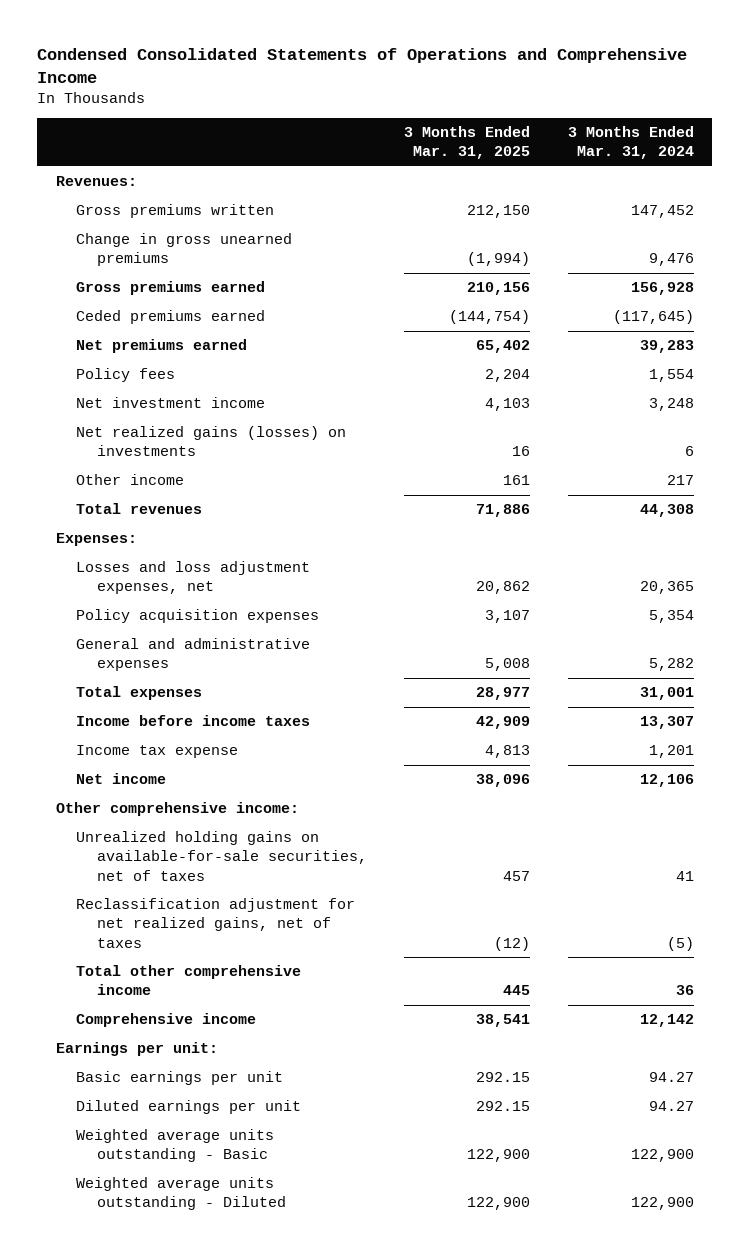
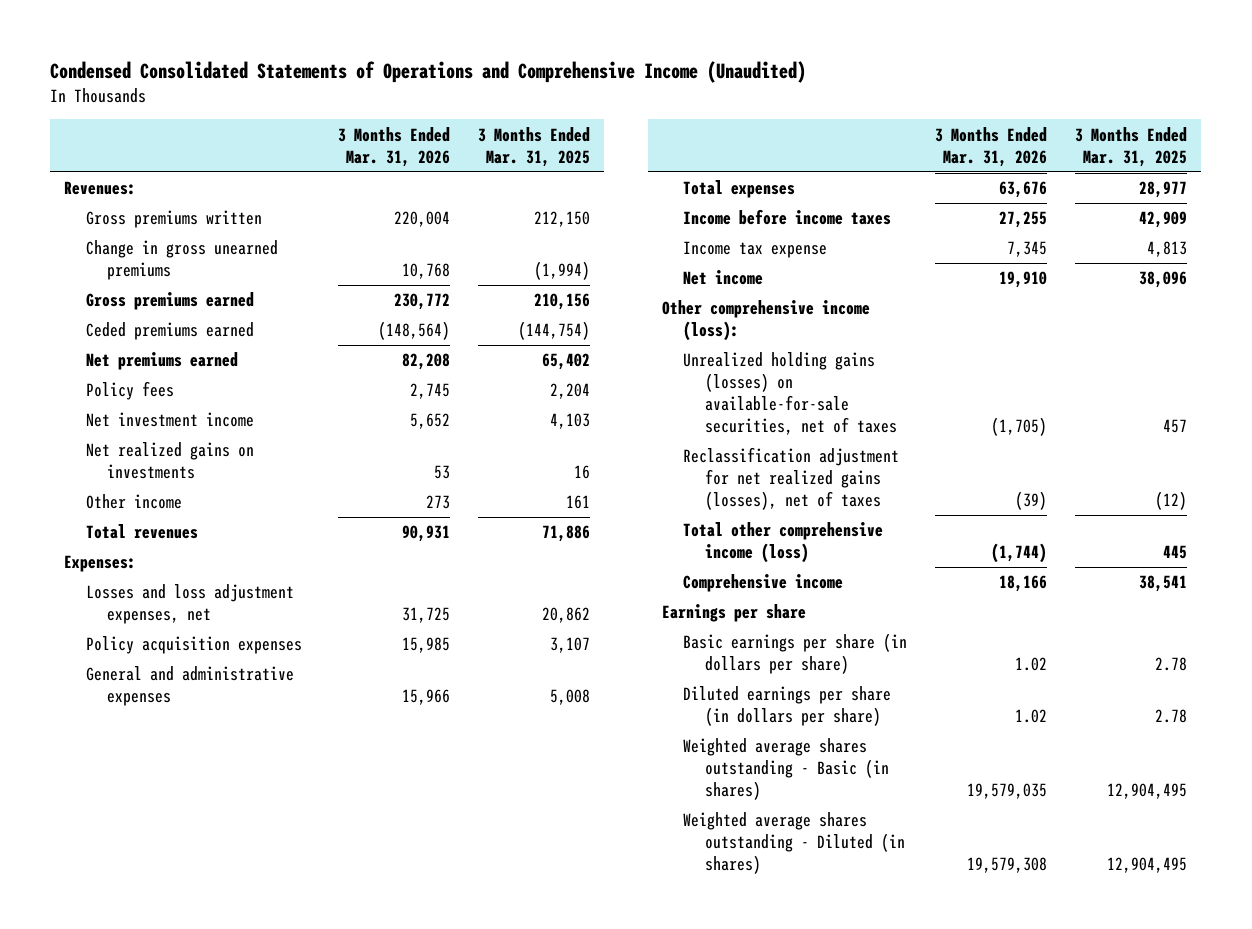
[36,47,687,83] Condensed Consolidated Statements of Operations and Comprehensive Income -> [50,60,807,83] Condensed Consolidated Statements of Operations and Comprehensive Income (Unaudited)
[567,126,694,160] 3 Months Ended Mar. 31, 2024 -> none
none -> [337,126,450,167] 3 Months Ended Mar. 31, 2026
[76,426,347,457] Net realized gains (losses) on investments -> [85,442,254,480] Net realized gains on investments
[55,802,299,817] Other comprehensive income: -> [661,300,870,342] Other comprehensive income (loss):
[76,831,367,881] Unrealized holding gains on available-for-sale securities, net of taxes -> [683,352,897,435] Unrealized holding gains (losses) on available-for-sale securities, net of taxes
[76,898,356,948] Reclassification adjustment for net realized gains, net of taxes -> [683,447,900,511] Reclassification adjustment for net realized gains (losses), net of taxes
[76,965,302,996] Total other comprehensive income -> [683,522,884,564] Total other comprehensive income (loss)
[55,1042,218,1057] Earnings per unit: -> [661,604,806,623] Earnings per share
[76,1071,284,1086] Basic earnings per unit -> [683,633,908,675] Basic earnings per share (in dollars per share)
[476,1072,531,1083] 292.15 -> [1155,657,1188,672] 2.78
[76,1100,302,1115] Diluted earnings per unit -> [683,686,892,727] Diluted earnings per share (in dollars per share)
[476,1101,531,1112] 292.15 -> [1155,709,1188,724] 2.78
[76,1129,275,1163] Weighted average units outstanding - Basic -> [683,738,889,801] Weighted average shares outstanding - Basic (in shares)
[467,1149,531,1163] 122,900 -> [1107,783,1188,800] 12,904,495
[76,1177,286,1211] Weighted average units outstanding - Diluted -> [683,812,905,875] Weighted average shares outstanding - Diluted (in shares)
[467,1197,531,1211] 122,900 -> [1107,857,1188,874] 12,904,495

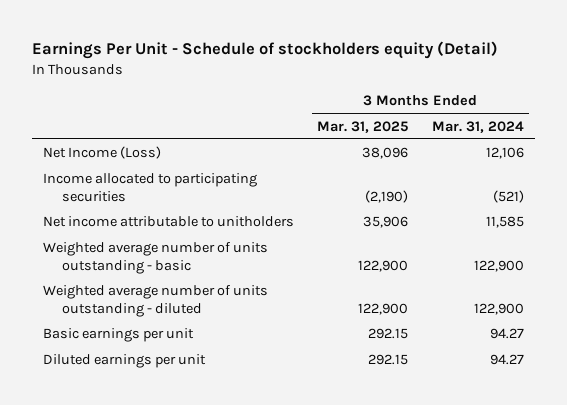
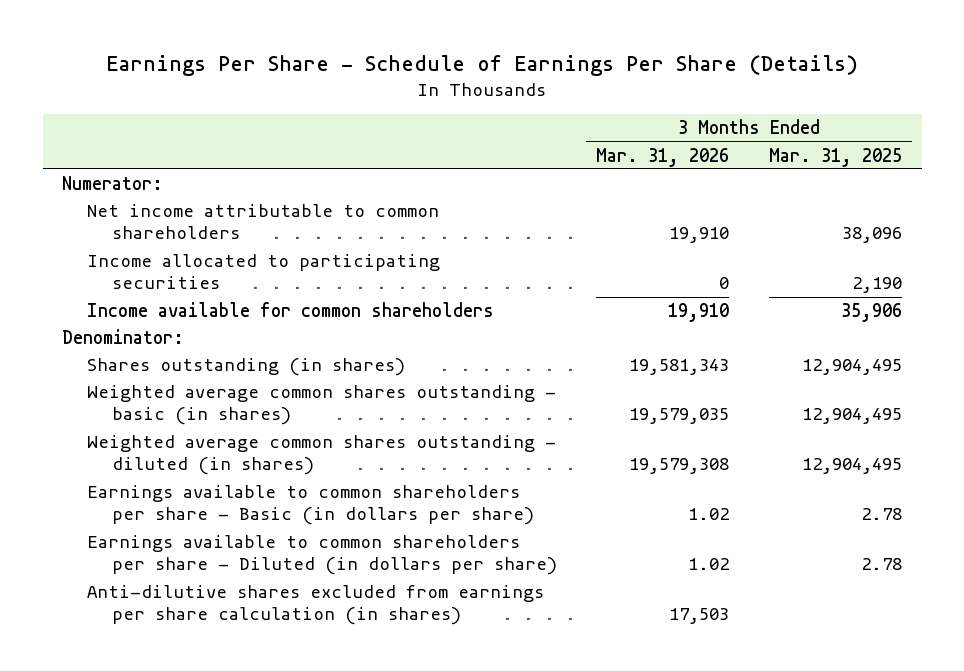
[31,41,498,60] Earnings Per Unit - Schedule of stockholders equity (Detail) -> [106,55,859,77] Earnings Per Share - Schedule of Earnings Per Share (Details)
[431,120,524,133] Mar. 31, 2024 -> none
none -> [596,147,730,167] Mar. 31, 2026
none -> [62,175,164,190] Numerator:
[43,146,162,160] Net Income (Loss) -> [87,203,440,240] Net income attributable to common shareholders
[365,190,409,204] (2,190) -> [851,277,902,294] 2,190
[43,216,295,228] Net income attributable to unitholders -> [87,301,495,317] Income available for common shareholders
none -> [62,328,185,344] Denominator:
none -> [87,357,406,376] Shares outstanding (in shares)
[43,242,269,275] Weighted average number of units outstanding - basic -> [87,384,557,426] Weighted average common shares outstanding - basic (in shares)
[358,260,409,273] 122,900 -> [801,408,902,425] 12,904,495
[43,285,269,318] Weighted average number of units outstanding - diluted -> [87,434,557,476] Weighted average common shares outstanding - diluted (in shares)
[358,303,409,316] 122,900 -> [801,458,902,475] 12,904,495
[43,328,195,343] Basic earnings per unit -> [87,484,534,526] Earnings available to common shareholders per share - Basic (in dollars per share)
[368,328,409,340] 292.15 -> [860,508,902,521] 2.78
[43,354,207,369] Diluted earnings per unit -> [87,534,557,576] Earnings available to common shareholders per share - Diluted (in dollars per share)
[368,354,409,366] 292.15 -> [860,558,902,571] 2.78
none -> [87,584,545,626] Anti-dilutive shares excluded from earnings per share calculation (in shares)

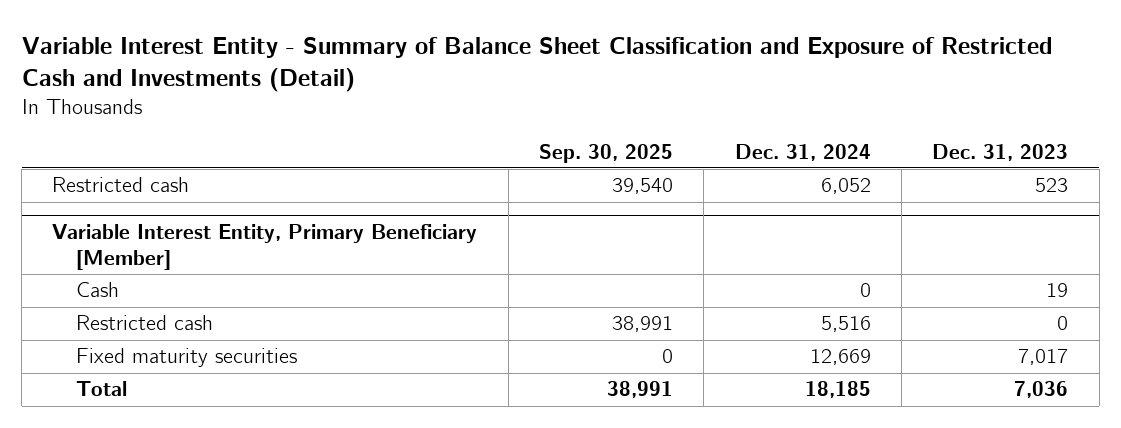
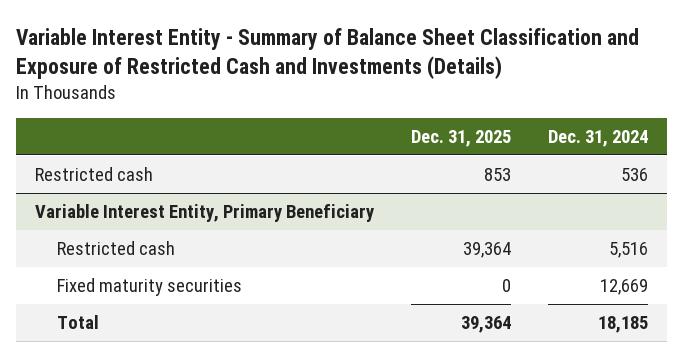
[21,36,1052,93] Variable Interest Entity - Summary of Balance Sheet Classification and Exposure of Restricted Cash and Investments (Detail) -> [15,27,639,79] Variable Interest Entity - Summary of Balance Sheet Classification and Exposure of Restricted Cash and Investments (Details)
[539,143,674,163] Sep. 30, 2025 -> none
[932,143,1069,161] Dec. 31, 2023 -> none
none -> [410,129,511,147] Dec. 31, 2025
[75,282,119,298] Cash -> none
[820,178,871,195] 6,052 -> [620,167,648,181] 536
[52,223,478,271] Variable Interest Entity, Primary Beneficiary [Member] -> [34,203,374,222] Variable Interest Entity, Primary Beneficiary

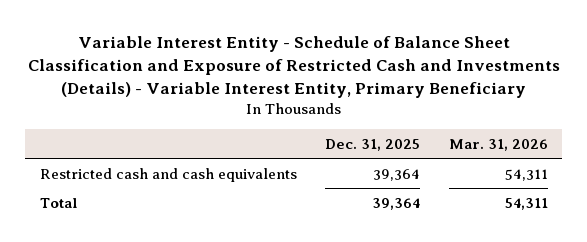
[15,27,639,79] Variable Interest Entity - Summary of Balance Sheet Classification and Exposure of Restricted Cash and Investments (Details) -> [27,36,560,99] Variable Interest Entity - Schedule of Balance Sheet Classification and Exposure of Restricted Cash and Investments (Details) - Variable Interest Entity, Primary Beneficiary
[547,129,648,147] Dec. 31, 2024 -> none
none -> [448,138,548,151] Mar. 31, 2026
[34,203,374,222] Variable Interest Entity, Primary Beneficiary -> none
[57,240,176,255] Restricted cash -> none
[57,277,243,296] Fixed maturity securities -> none
[34,166,153,181] Restricted cash -> [39,167,297,182] Restricted cash and cash equivalents
[483,167,511,181] 853 -> [373,168,421,181] 39,364

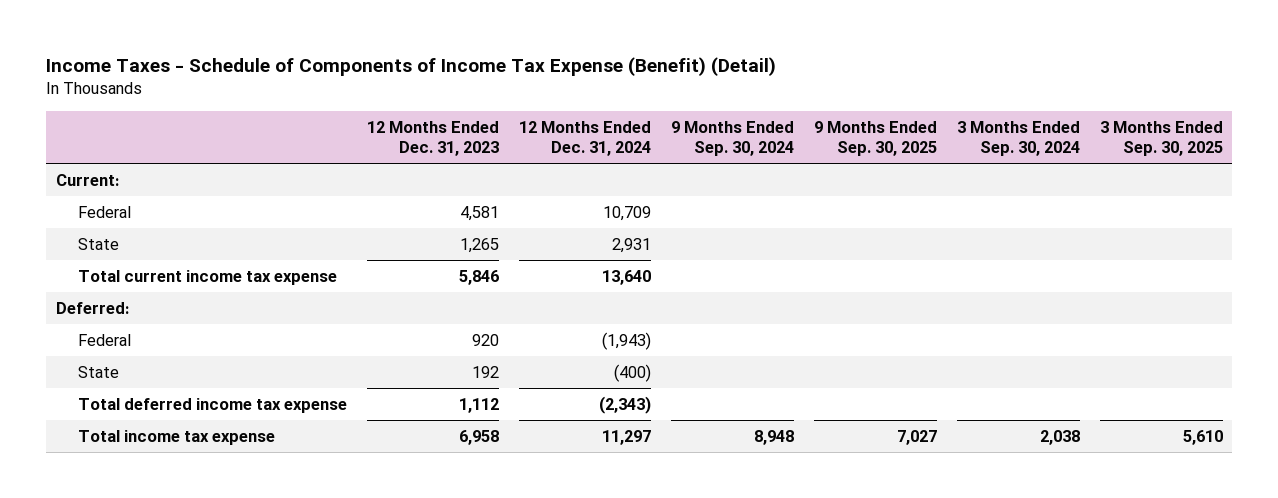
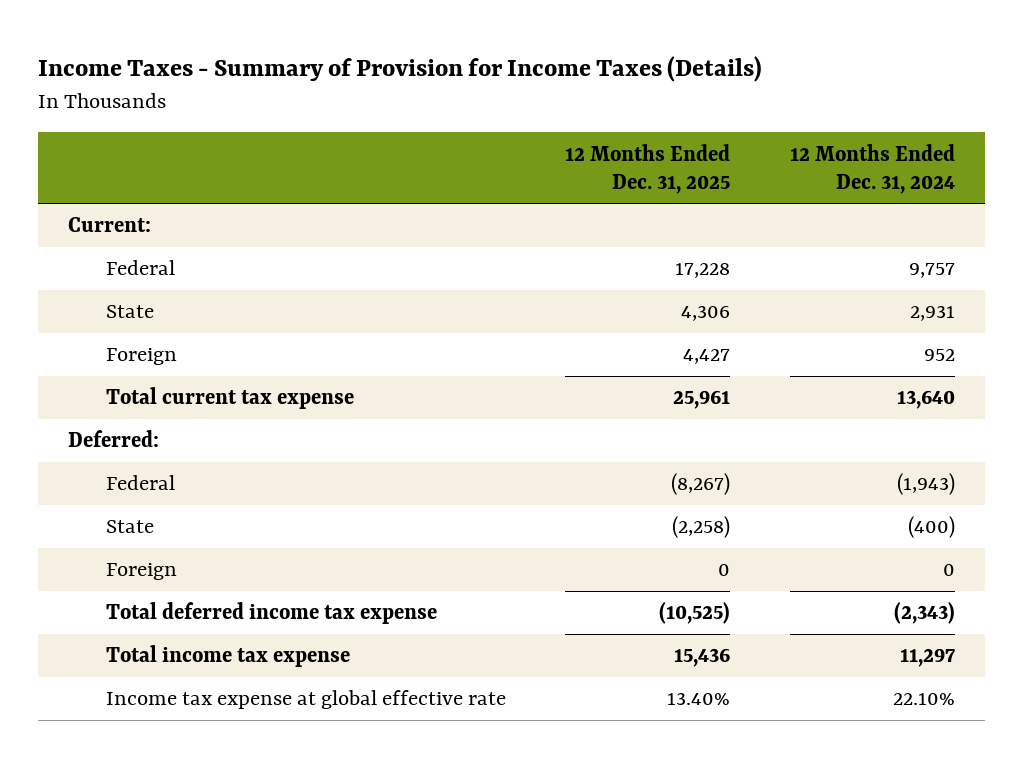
[45,56,776,76] Income Taxes - Schedule of Components of Income Tax Expense (Benefit) (Detail) -> [37,55,762,82] Income Taxes - Summary of Provision for Income Taxes (Details)
[366,121,499,157] 12 Months Ended Dec. 31, 2023 -> none
[670,121,794,157] 9 Months Ended Sep. 30, 2024 -> none
[813,121,937,157] 9 Months Ended Sep. 30, 2025 -> none
[956,121,1080,157] 3 Months Ended Sep. 30, 2024 -> none
[1099,121,1223,157] 3 Months Ended Sep. 30, 2025 -> none
none -> [565,143,731,194] 12 Months Ended Dec. 31, 2025
[602,205,651,221] 10,709 -> [908,263,955,279] 9,757
none -> [105,348,177,366] Foreign
[77,269,337,285] Total current income tax expense -> [105,387,354,410] Total current tax expense
none -> [105,563,177,581] Foreign
none -> [105,690,506,710] Income tax expense at global effective rate

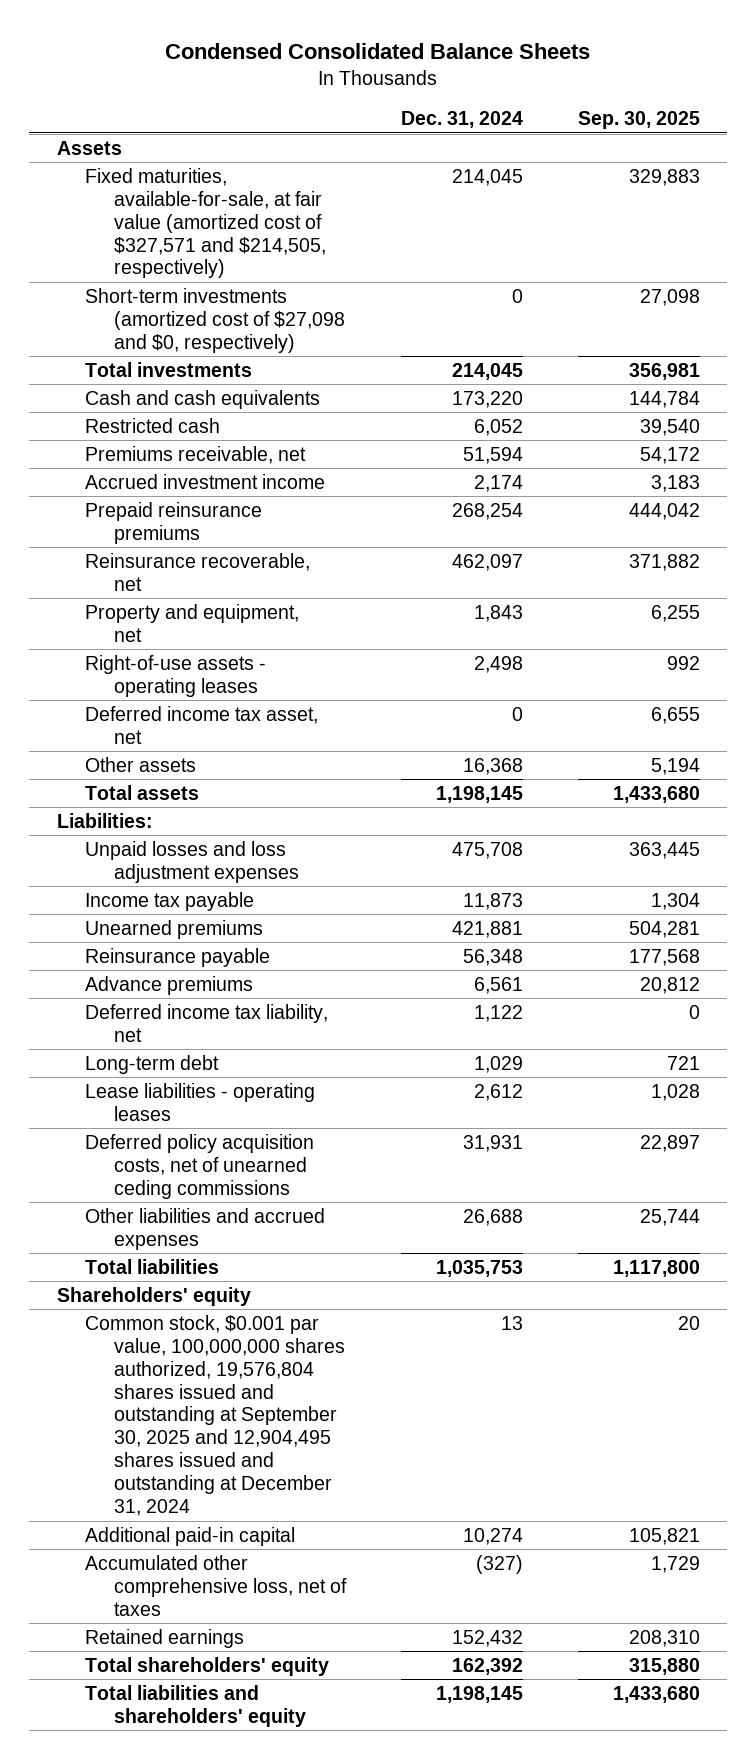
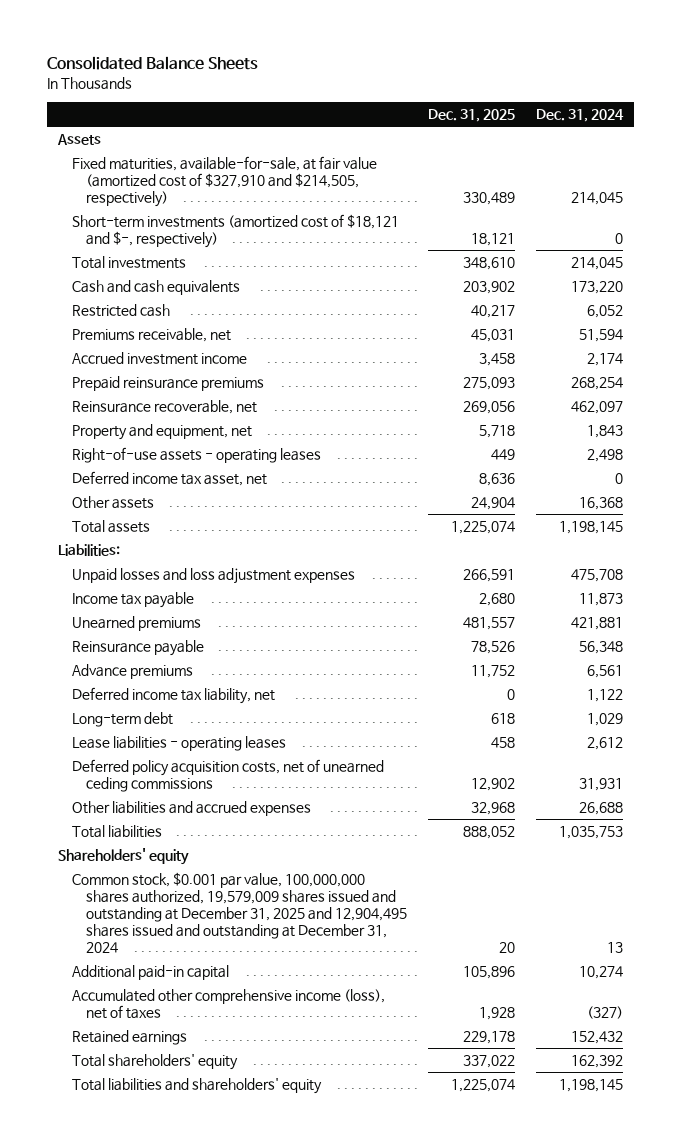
[165,43,591,60] Condensed Consolidated Balance Sheets -> [47,56,259,71] Consolidated Balance Sheets
[577,111,700,130] Sep. 30, 2025 -> none
none -> [428,109,516,123] Dec. 31, 2025
[85,167,326,279] Fixed maturities, available-for-sale, at fair value (amortized cost of $327,571 and $214,505, respectively) -> [72,156,378,208] Fixed maturities, available-for-sale, at fair value (amortized cost of $327,910 and $214,505, respectively)
[85,287,345,353] Short-term investments (amortized cost of $27,098 and $0, respectively) -> [72,214,400,249] Short-term investments (amortized cost of $18,121 and $-, respectively)
[85,1314,345,1516] Common stock, $0.001 par value, 100,000,000 shares authorized, 19,576,804 shares issued and outstanding at September 30, 2025 and 12,904,495 shares issued and outstanding at December 31, 2024 -> [72,872,408,954] Common stock, $0.001 par value, 100,000,000 shares authorized, 19,579,009 shares issued and outstanding at December 31, 2025 and 12,904,495 shares issued and outstanding at December 31, 2024
[85,1554,347,1616] Accumulated other comprehensive loss, net of taxes -> [72,989,386,1020] Accumulated other comprehensive income (loss), net of taxes

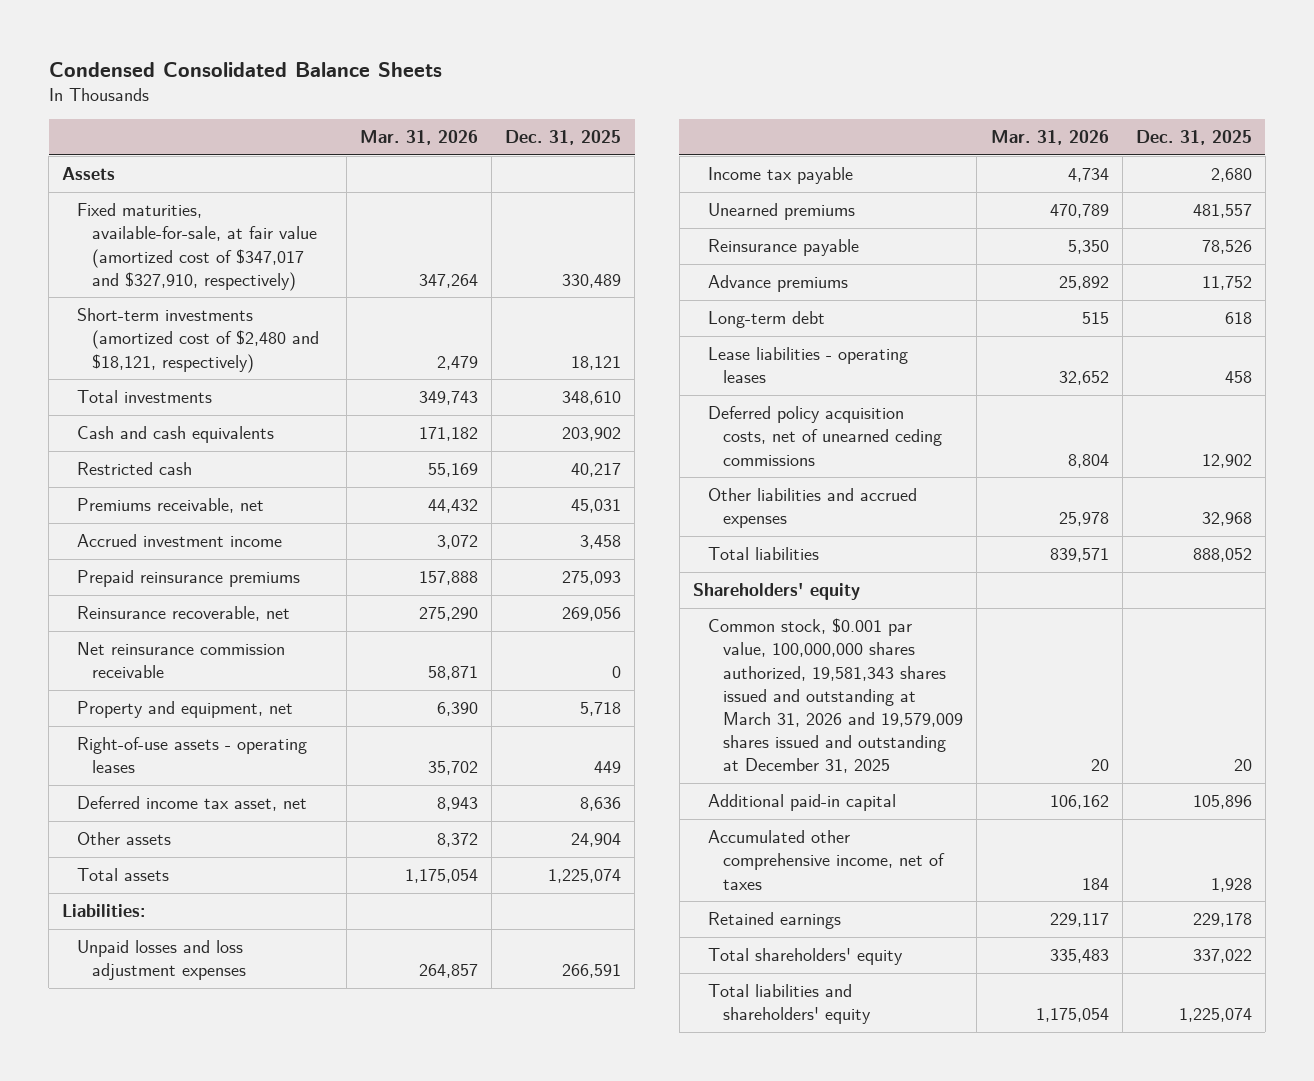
[47,56,259,71] Consolidated Balance Sheets -> [48,61,442,77] Condensed Consolidated Balance Sheets
[536,109,625,123] Dec. 31, 2024 -> none
none -> [359,130,478,146] Mar. 31, 2026
[72,156,378,208] Fixed maturities, available-for-sale, at fair value (amortized cost of $327,910 and $214,505, respectively) -> [77,203,318,291] Fixed maturities, available-for-sale, at fair value (amortized cost of $347,017 and $327,910, respectively)
[72,214,400,249] Short-term investments (amortized cost of $18,121 and $-, respectively) -> [77,308,320,373] Short-term investments (amortized cost of $2,480 and $18,121, respectively)
none -> [77,642,286,679] Net reinsurance commission receivable
[72,687,276,705] Deferred income tax liability, net -> none
[72,872,408,954] Common stock, $0.001 par value, 100,000,000 shares authorized, 19,579,009 shares issued and outstanding at December 31, 2025 and 12,904,495 shares issued and outstanding at December 31, 2024 -> [708,618,964,774] Common stock, $0.001 par value, 100,000,000 shares authorized, 19,581,343 shares issued and outstanding at March 31, 2026 and 19,579,009 shares issued and outstanding at December 31, 2025
[72,989,386,1020] Accumulated other comprehensive income (loss), net of taxes -> [708,830,946,890] Accumulated other comprehensive income, net of taxes

